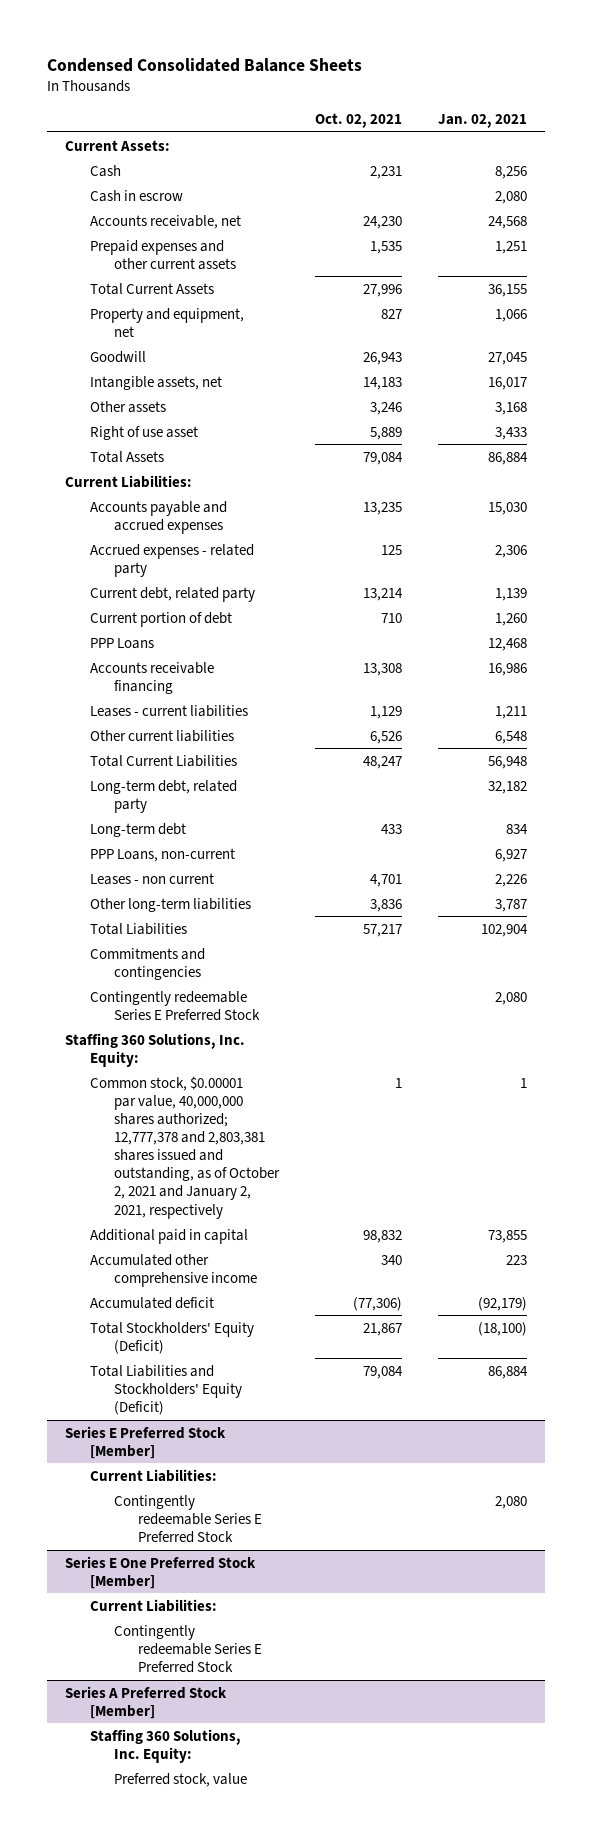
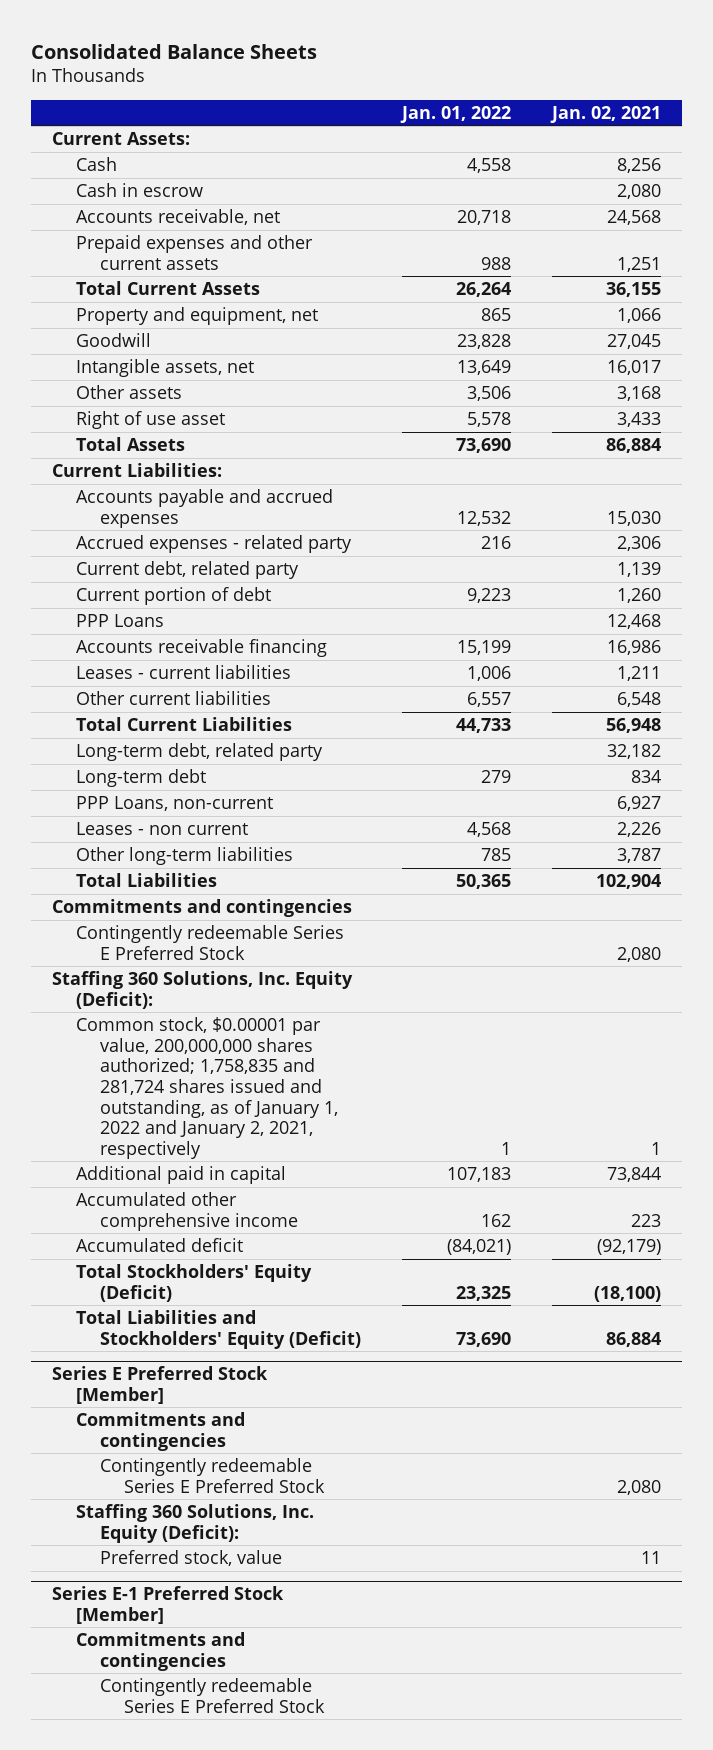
[47,57,363,72] Condensed Consolidated Balance Sheets -> [31,43,318,59] Consolidated Balance Sheets
[314,113,402,129] Oct. 02, 2021 -> none
none -> [400,105,512,123] Jan. 01, 2022
[65,1032,246,1067] Staffing 360 Solutions, Inc. Equity: -> [51,970,353,1009] Staffing 360 Solutions, Inc. Equity (Deficit):
[89,1075,280,1219] Common stock, $0.00001 par value, 40,000,000 shares authorized; 12,777,378 and 2,803,381 shares issued and outstanding, as of October 2, 2021 and January 2, 2021, respectively -> [75,1016,339,1159] Common stock, $0.00001 par value, 200,000,000 shares authorized; 1,758,835 and 281,724 shares issued and outstanding, as of January 1, 2022 and January 2, 2021, respectively
[487,1229,527,1243] 73,855 -> [607,1166,662,1182] 73,844
[89,1468,217,1482] Current Liabilities: -> none
none -> [75,1411,245,1451] Commitments and contingencies
[89,1598,217,1612] Current Liabilities: -> none
none -> [75,1503,314,1543] Staffing 360 Solutions, Inc. Equity (Deficit):
none -> [100,1549,283,1566] Preferred stock, value
[65,1555,257,1589] Series E One Preferred Stock [Member] -> [51,1586,284,1624] Series E-1 Preferred Stock [Member]
none -> [75,1631,245,1671] Commitments and contingencies
[65,1685,228,1719] Series A Preferred Stock [Member] -> none
[89,1728,241,1763] Staffing 360 Solutions, Inc. Equity: -> none
[113,1772,247,1787] Preferred stock, value -> none

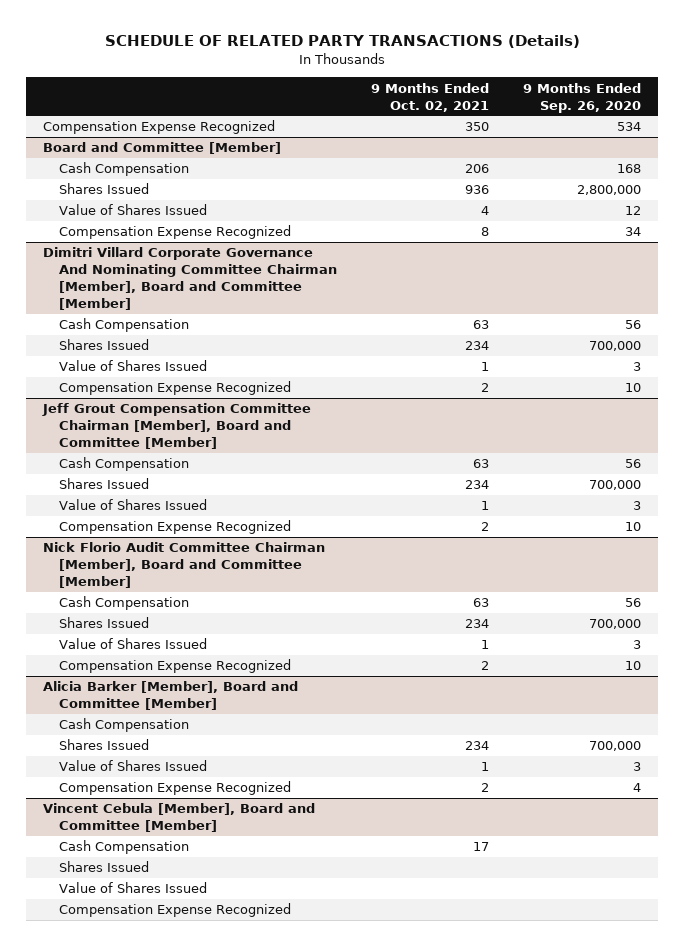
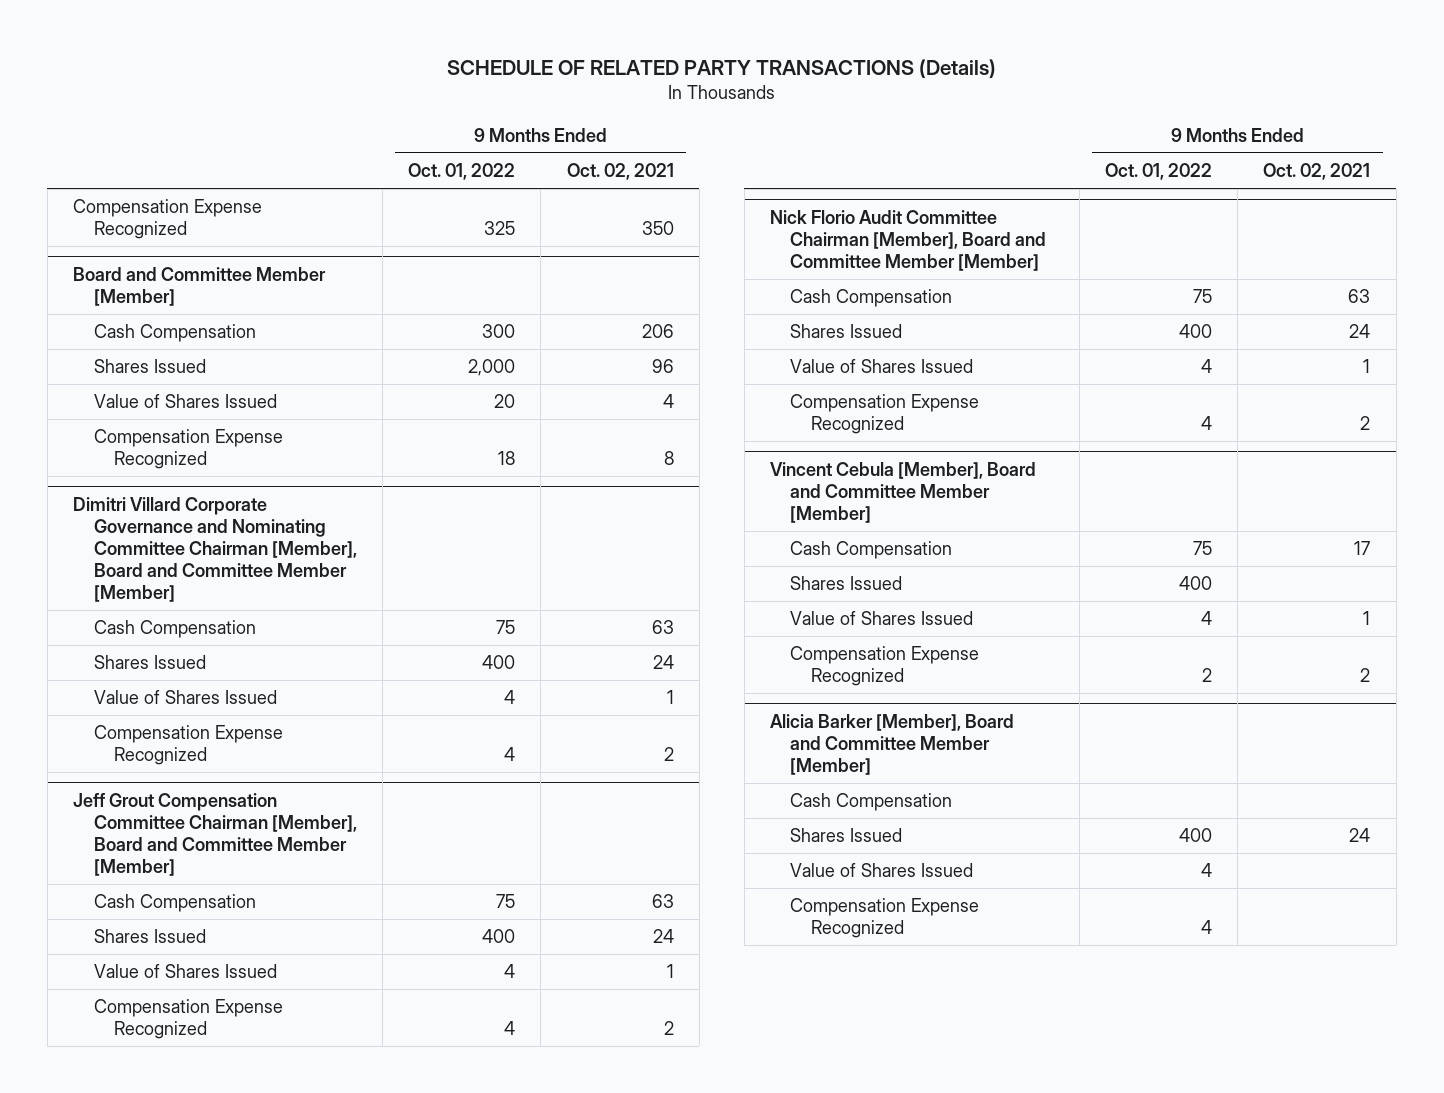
[522,82,641,113] 9 Months Ended Sep. 26, 2020 -> none
none -> [408,162,516,180] Oct. 01, 2022
[42,142,281,155] Board and Committee [Member] -> [73,267,327,307] Board and Committee Member [Member]
[465,185,490,195] 936 -> [651,359,674,374] 96
[42,247,338,311] Dimitri Villard Corporate Governance And Nominating Committee Chairman [Member], Board and Committee [Member] -> [73,497,357,602] Dimitri Villard Corporate Governance and Nominating Committee Chairman [Member], Board and Committee Member [Member]
[465,341,490,351] 234 -> [652,655,674,670] 24
[41,403,311,450] Jeff Grout Compensation Committee Chairman [Member], Board and Committee [Member] -> [73,793,357,876] Jeff Grout Compensation Committee Chairman [Member], Board and Committee Member [Member]
[465,480,490,490] 234 -> [652,929,674,944] 24
[42,542,325,589] Nick Florio Audit Committee Chairman [Member], Board and Committee [Member] -> [769,210,1047,272] Nick Florio Audit Committee Chairman [Member], Board and Committee Member [Member]
[59,638,208,650] Value of Shares Issued -> none
[59,659,292,674] Compensation Expense Recognized -> none
[42,681,298,711] Alicia Barker [Member], Board and Committee [Member] -> none
[59,718,190,733] Cash Compensation -> none
[59,739,150,751] Shares Issued -> none
[465,619,490,629] 234 -> [1349,324,1371,339] 24
[42,803,315,833] Vincent Cebula [Member], Board and Committee [Member] -> [769,462,1036,524] Vincent Cebula [Member], Board and Committee Member [Member]
none -> [790,611,974,626] Value of Shares Issued
none -> [790,646,980,687] Compensation Expense Recognized
none -> [769,714,1014,776] Alicia Barker [Member], Board and Committee Member [Member]
none -> [790,793,953,812] Cash Compensation
none -> [790,828,903,843] Shares Issued

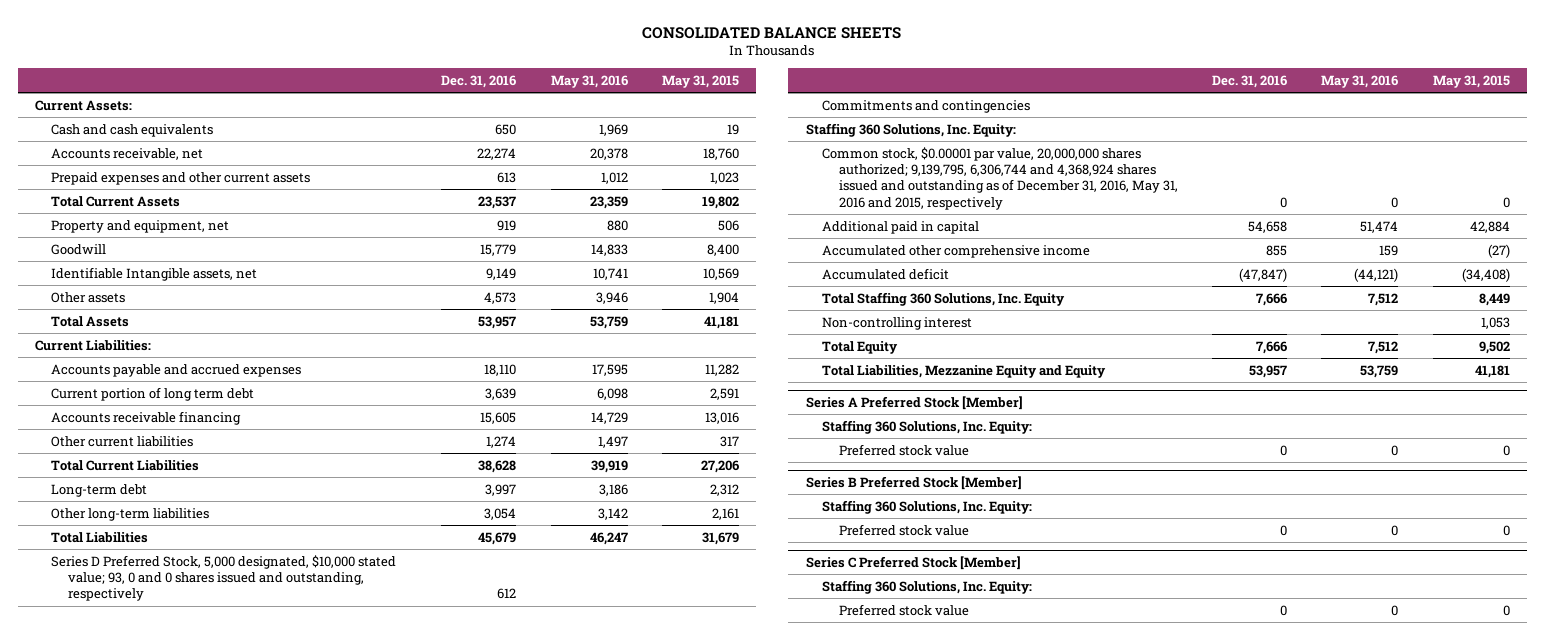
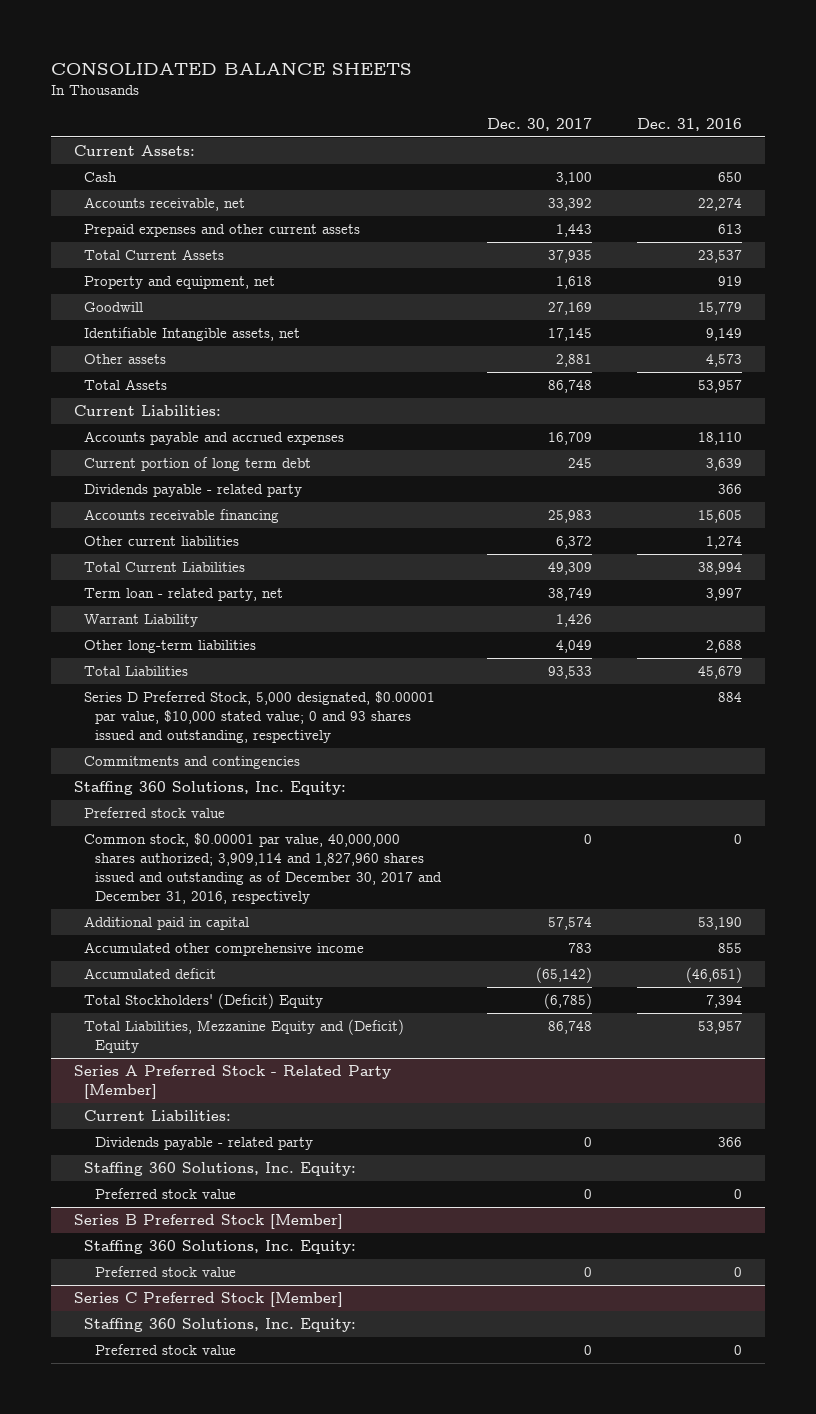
[550,74,628,88] May 31, 2016 -> none
[661,74,739,88] May 31, 2015 -> none
none -> [486,117,592,131] Dec. 30, 2017
[51,123,214,137] Cash and cash equivalents -> none
none -> [84,172,118,183] Cash
none -> [84,484,303,498] Dividends payable - related party
[478,459,517,473] 38,628 -> [697,562,742,576] 38,994
[51,483,148,497] Long-term debt -> [84,588,284,602] Term loan - related party, net
none -> [84,614,199,628] Warrant Liability
[484,507,517,520] 3,054 -> [705,640,742,654] 2,688
[51,554,397,602] Series D Preferred Stock, 5,000 designated, $10,000 stated value; 93, 0 and 0 shares issued and outstanding, respectively -> [84,691,436,744] Series D Preferred Stock, 5,000 designated, $0.00001 par value, $10,000 stated value; 0 and 93 shares issued and outstanding, respectively
[497,588,517,600] 612 -> [717,692,742,703] 884
none -> [84,807,226,819] Preferred stock value
[822,146,1178,210] Common stock, $0.00001 par value, 20,000,000 shares authorized; 9,139,795, 6,306,744 and 4,368,924 shares issued and outstanding as of December 31, 2016, May 31, 2016 and 2015, respectively -> [84,833,443,905] Common stock, $0.00001 par value, 40,000,000 shares authorized; 3,909,114 and 1,827,960 shares issued and outstanding as of December 30, 2017 and December 31, 2016, respectively
[1248,220,1288,233] 54,658 -> [697,917,742,931] 53,190
[822,316,973,330] Non-controlling interest -> none
[822,340,899,354] Total Equity -> none
[1239,267,1288,282] (47,847) -> [685,967,742,984] (46,651)
[822,291,1066,306] Total Staffing 360 Solutions, Inc. Equity -> [84,993,324,1010] Total Stockholders' (Deficit) Equity
[1256,292,1288,306] 7,666 -> [705,995,742,1009] 7,394
[822,364,1107,378] Total Liabilities, Mezzanine Equity and Equity -> [84,1019,405,1054] Total Liabilities, Mezzanine Equity and (Deficit) Equity
[805,395,1023,410] Series A Preferred Stock [Member] -> [73,1065,391,1100] Series A Preferred Stock - Related Party [Member]
none -> [84,1110,232,1122] Current Liabilities:
none -> [95,1137,314,1151] Dividends payable - related party

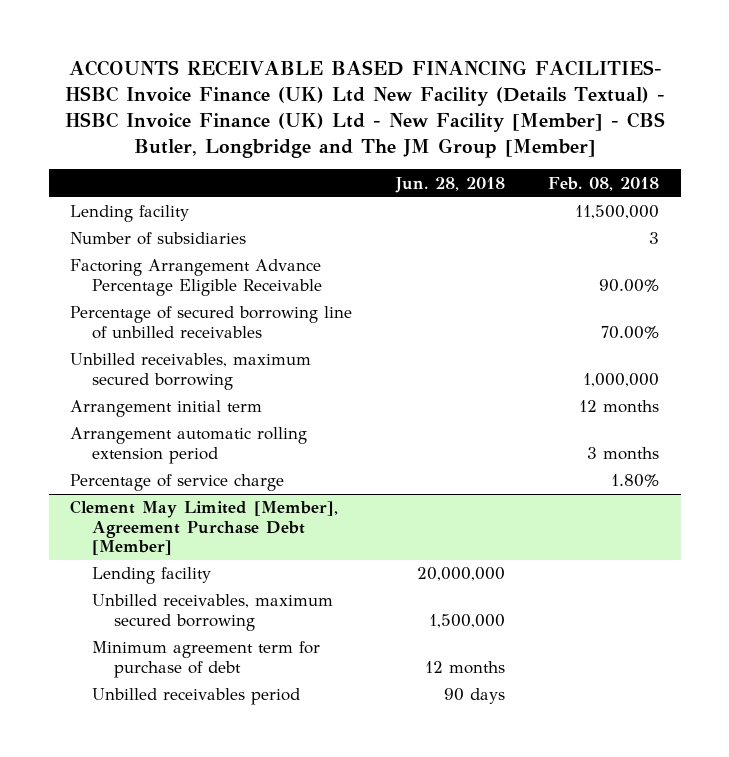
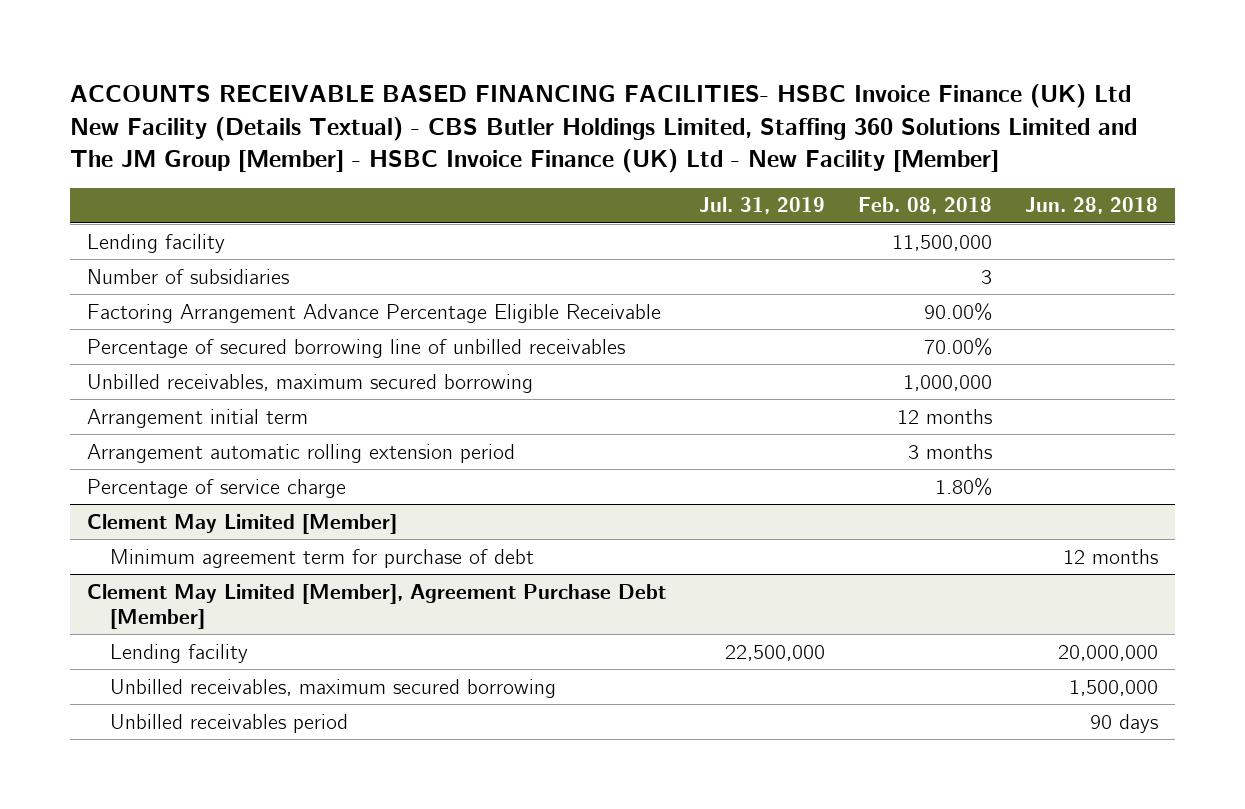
[64,59,665,158] ACCOUNTS RECEIVABLE BASED FINANCING FACILITIES- HSBC Invoice Finance (UK) Ltd New Facility (Details Textual) - HSBC Invoice Finance (UK) Ltd - New Facility [Member] - CBS Butler, Longbridge and The JM Group [Member] -> [70,84,1138,173] ACCOUNTS RECEIVABLE BASED FINANCING FACILITIES- HSBC Invoice Finance (UK) Ltd New Facility (Details Textual) - CBS Butler Holdings Limited, Staffing 360 Solutions Limited and The JM Group [Member] - HSBC Invoice Finance (UK) Ltd - New Facility [Member]
none -> [698,197,825,215] Jul. 31, 2019
none -> [86,513,397,534] Clement May Limited [Member]
none -> [110,548,535,568] Minimum agreement term for purchase of debt
[92,641,321,678] Minimum agreement term for purchase of debt -> none

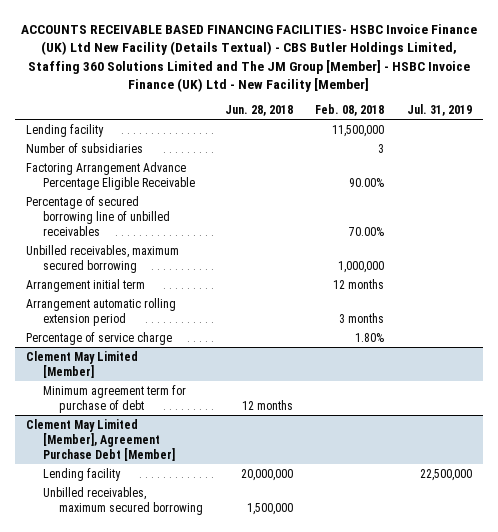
[110,713,349,733] Unbilled receivables period -> none

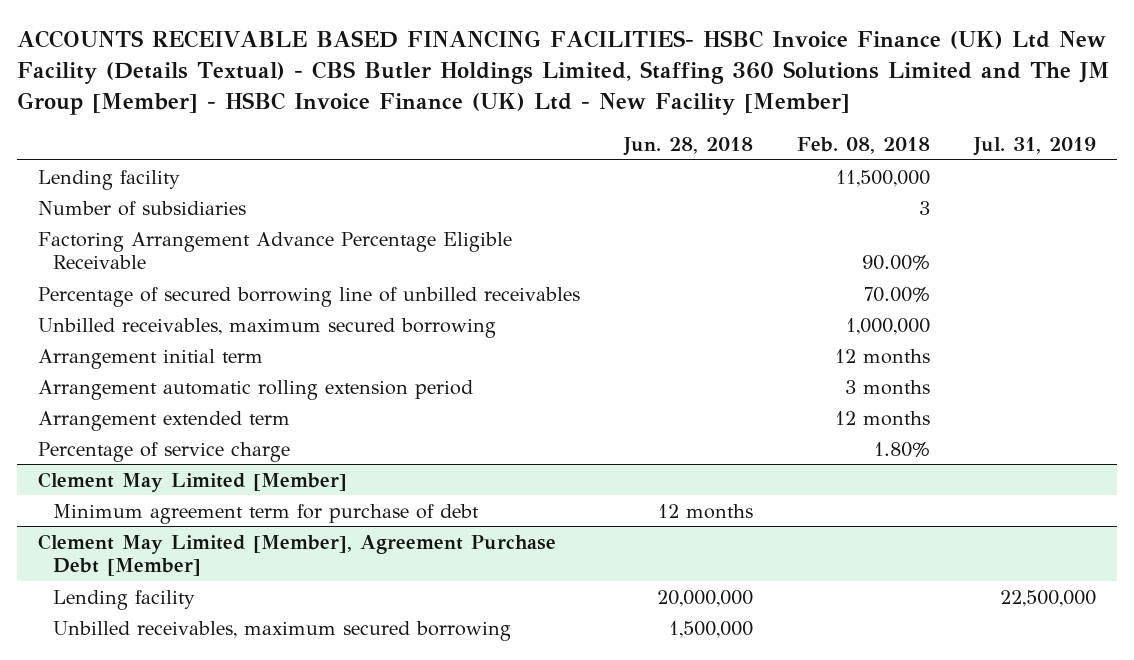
none -> [38,410,291,431] Arrangement extended term

